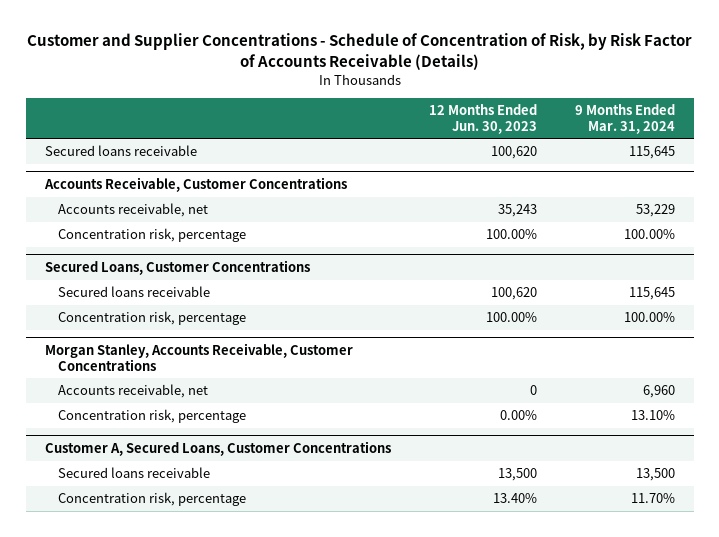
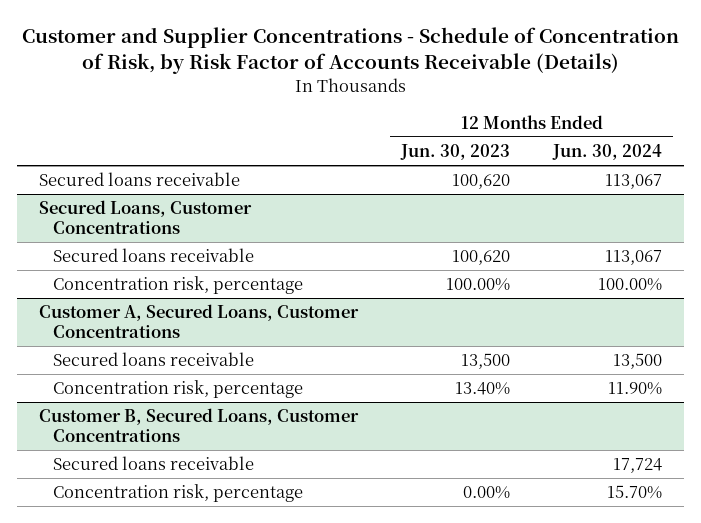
[574,104,675,134] 9 Months Ended Mar. 31, 2024 -> none
none -> [552,144,663,161] Jun. 30, 2024
[43,177,347,193] Accounts Receivable, Customer Concentrations -> none
[57,203,208,218] Accounts receivable, net -> none
[57,228,246,243] Concentration risk, percentage -> none
[44,343,353,371] Morgan Stanley, Accounts Receivable, Customer Concentrations -> none
[57,384,208,399] Accounts receivable, net -> none
[57,409,246,424] Concentration risk, percentage -> none
none -> [38,408,359,442] Customer B, Secured Loans, Customer Concentrations
none -> [52,456,254,471] Secured loans receivable
none -> [52,484,303,503] Concentration risk, percentage

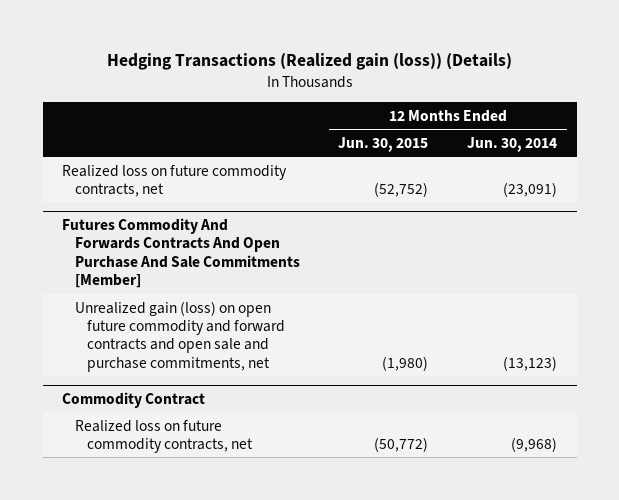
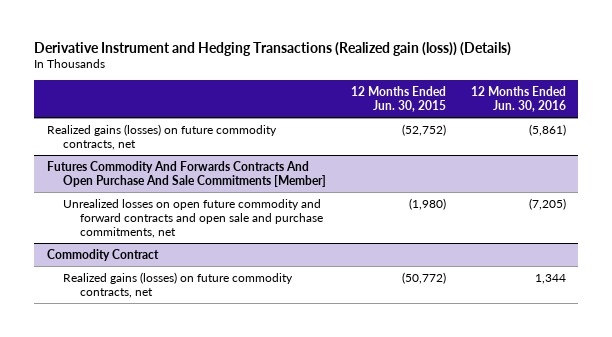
[106,53,512,71] Hedging Transactions (Realized gain (loss)) (Details) -> [34,41,512,56] Derivative Instrument and Hedging Transactions (Realized gain (loss)) (Details)
[467,136,558,152] Jun. 30, 2014 -> none
none -> [470,85,566,112] 12 Months Ended Jun. 30, 2016
[62,164,288,197] Realized loss on future commodity contracts, net -> [46,123,277,150] Realized gains (losses) on future commodity contracts, net
[74,300,286,372] Unrealized gain (loss) on open future commodity and forward contracts and open sale and purchase commitments, net -> [63,198,324,238] Unrealized losses on open future commodity and forward contracts and open sale and purchase commitments, net
[74,419,254,453] Realized loss on future commodity contracts, net -> [63,271,294,298] Realized gains (losses) on future commodity contracts, net

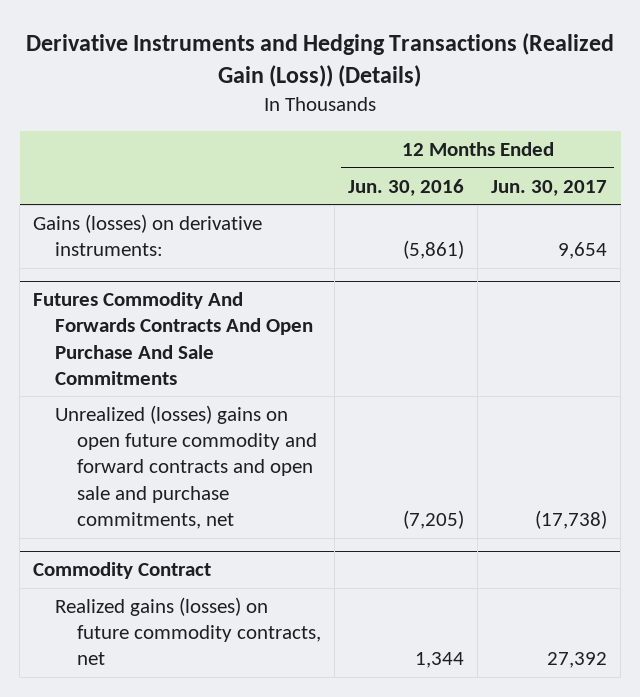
[34,41,512,56] Derivative Instrument and Hedging Transactions (Realized gain (loss)) (Details) -> [26,33,615,87] Derivative Instruments and Hedging Transactions (Realized Gain (Loss)) (Details)
[351,85,447,112] 12 Months Ended Jun. 30, 2015 -> none
none -> [491,179,608,196] Jun. 30, 2017
[46,123,277,150] Realized gains (losses) on future commodity contracts, net -> [33,214,263,257] Gains (losses) on derivative instruments:
[46,160,327,187] Futures Commodity And Forwards Contracts And Open Purchase And Sale Commitments [Member] -> [33,292,314,385] Futures Commodity And Forwards Contracts And Open Purchase And Sale Commitments
[63,198,324,238] Unrealized losses on open future commodity and forward contracts and open sale and purchase commitments, net -> [55,405,318,529] Unrealized (losses) gains on open future commodity and forward contracts and open sale and purchase commitments, net

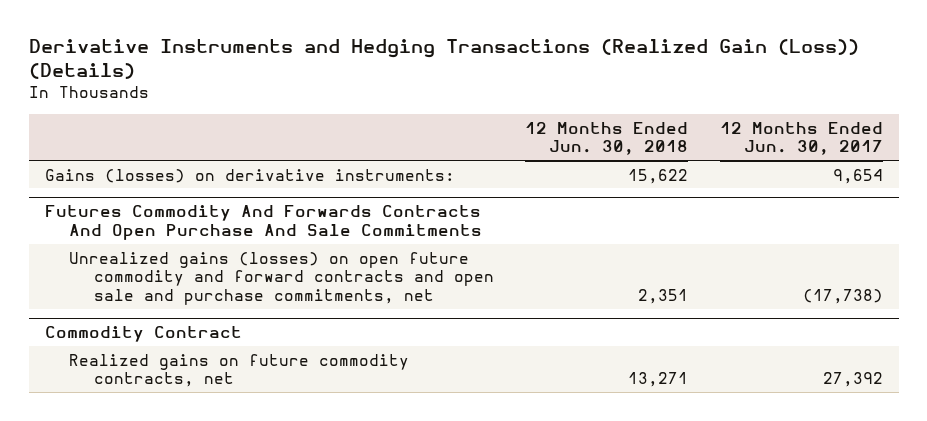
[348,178,465,196] Jun. 30, 2016 -> none
none -> [525,121,689,156] 12 Months Ended Jun. 30, 2018
[55,405,318,529] Unrealized (losses) gains on open future commodity and forward contracts and open sale and purchase commitments, net -> [69,251,494,306] Unrealized gains (losses) on open future commodity and forward contracts and open sale and purchase commitments, net
[55,597,322,666] Realized gains (losses) on future commodity contracts, net -> [69,353,410,388] Realized gains on future commodity contracts, net

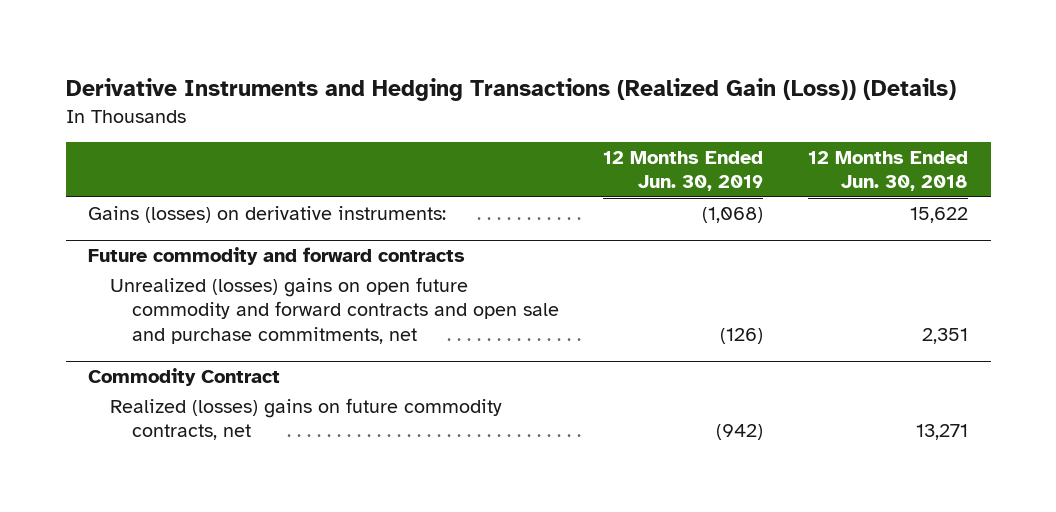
[719,121,883,156] 12 Months Ended Jun. 30, 2017 -> none
none -> [603,150,764,192] 12 Months Ended Jun. 30, 2019
[44,205,483,240] Futures Commodity And Forwards Contracts And Open Purchase And Sale Commitments -> [88,247,466,266] Future commodity and forward contracts
[69,251,494,306] Unrealized gains (losses) on open future commodity and forward contracts and open sale and purchase commitments, net -> [109,276,559,344] Unrealized (losses) gains on open future commodity and forward contracts and open sale and purchase commitments, net
[69,353,410,388] Realized gains on future commodity contracts, net -> [109,397,502,441] Realized (losses) gains on future commodity contracts, net

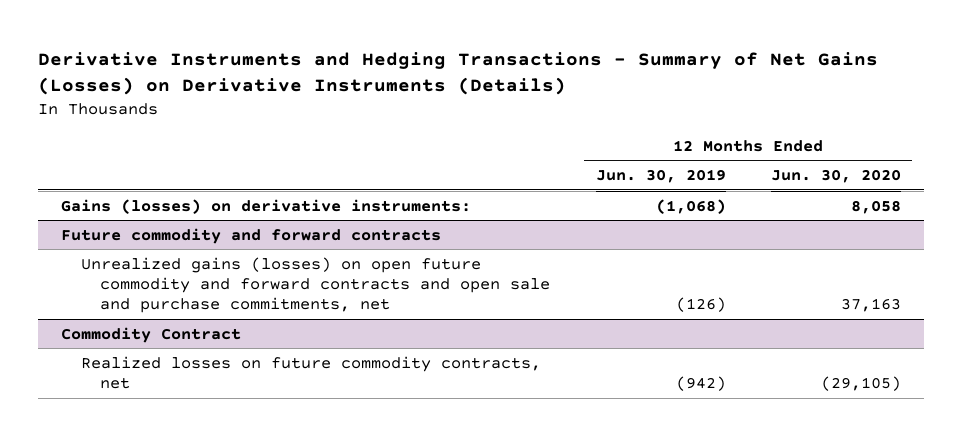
[65,78,956,102] Derivative Instruments and Hedging Transactions (Realized Gain (Loss)) (Details) -> [37,51,878,96] Derivative Instruments and Hedging Transactions - Summary of Net Gains (Losses) on Derivative Instruments (Details)
[808,150,969,192] 12 Months Ended Jun. 30, 2018 -> none
none -> [771,169,902,184] Jun. 30, 2020
[109,276,559,344] Unrealized (losses) gains on open future commodity and forward contracts and open sale and purchase commitments, net -> [80,256,551,314] Unrealized gains (losses) on open future commodity and forward contracts and open sale and purchase commitments, net
[109,397,502,441] Realized (losses) gains on future commodity contracts, net -> [80,355,541,389] Realized losses on future commodity contracts, net

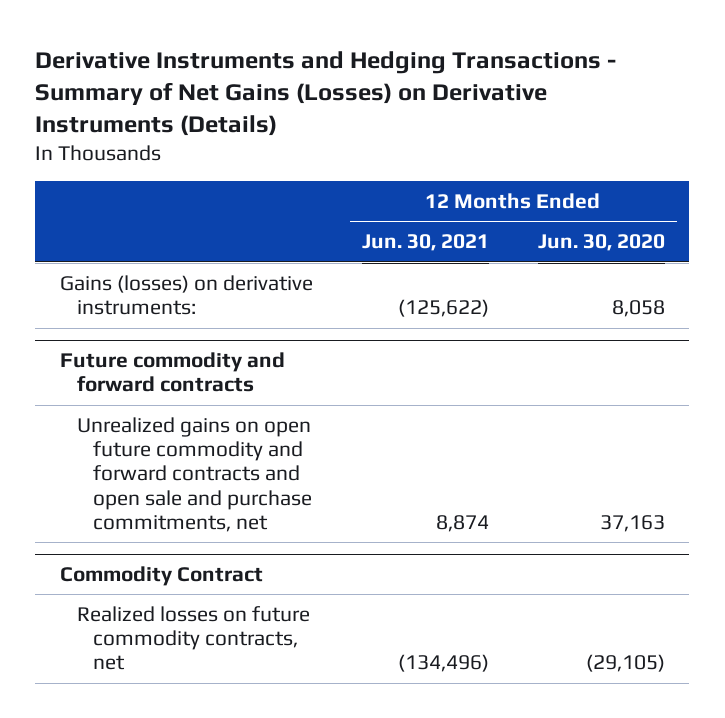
[595,169,726,184] Jun. 30, 2019 -> none
none -> [361,234,489,252] Jun. 30, 2021
[80,256,551,314] Unrealized gains (losses) on open future commodity and forward contracts and open sale and purchase commitments, net -> [76,416,313,533] Unrealized gains on open future commodity and forward contracts and open sale and purchase commitments, net

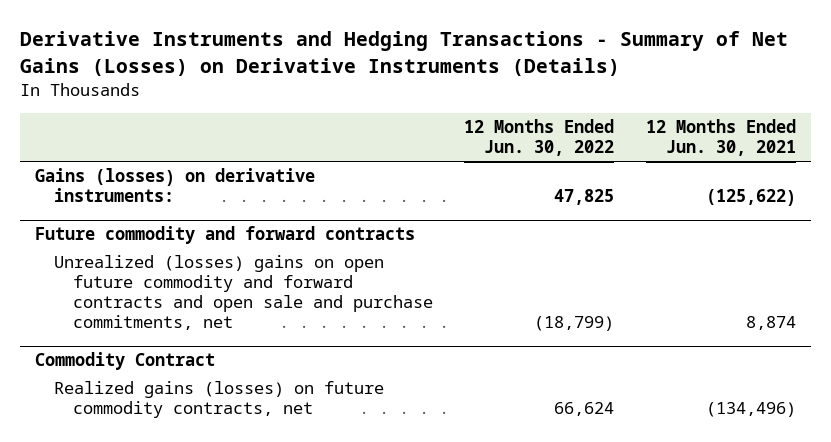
[537,234,665,252] Jun. 30, 2020 -> none
none -> [464,119,615,157] 12 Months Ended Jun. 30, 2022
[76,416,313,533] Unrealized gains on open future commodity and forward contracts and open sale and purchase commitments, net -> [54,255,434,331] Unrealized (losses) gains on open future commodity and forward contracts and open sale and purchase commitments, net
[76,605,310,671] Realized losses on future commodity contracts, net -> [54,381,385,419] Realized gains (losses) on future commodity contracts, net

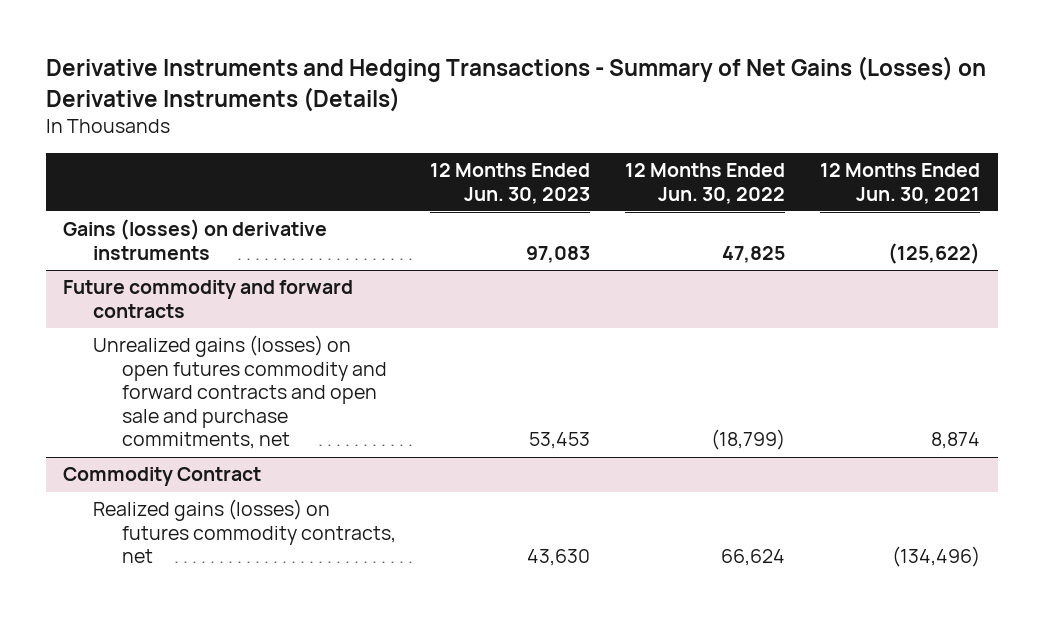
none -> [430,163,591,204] 12 Months Ended Jun. 30, 2023
[35,168,316,203] Gains (losses) on derivative instruments: -> [63,219,328,260] Gains (losses) on derivative instruments
[54,255,434,331] Unrealized (losses) gains on open future commodity and forward contracts and open sale and purchase commitments, net -> [92,335,387,450] Unrealized gains (losses) on open futures commodity and forward contracts and open sale and purchase commitments, net
[54,381,385,419] Realized gains (losses) on future commodity contracts, net -> [92,499,396,564] Realized gains (losses) on futures commodity contracts, net

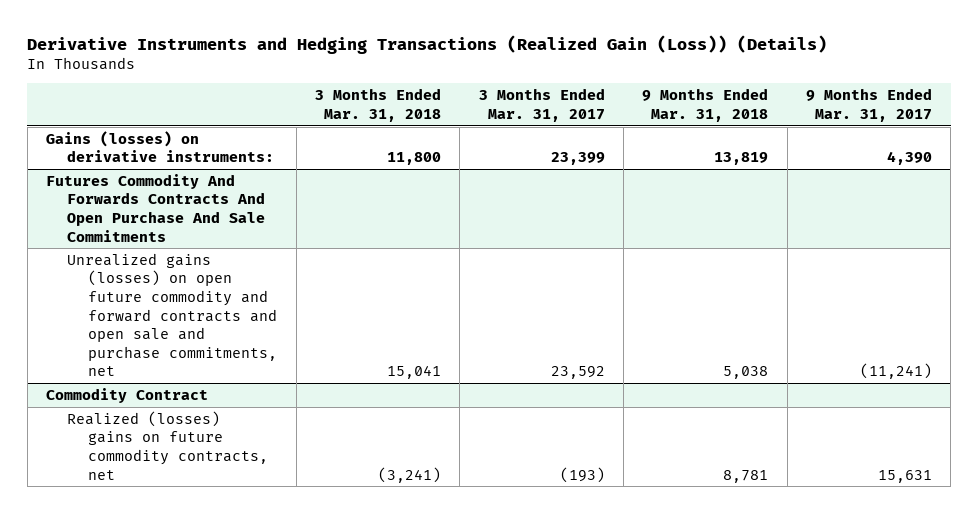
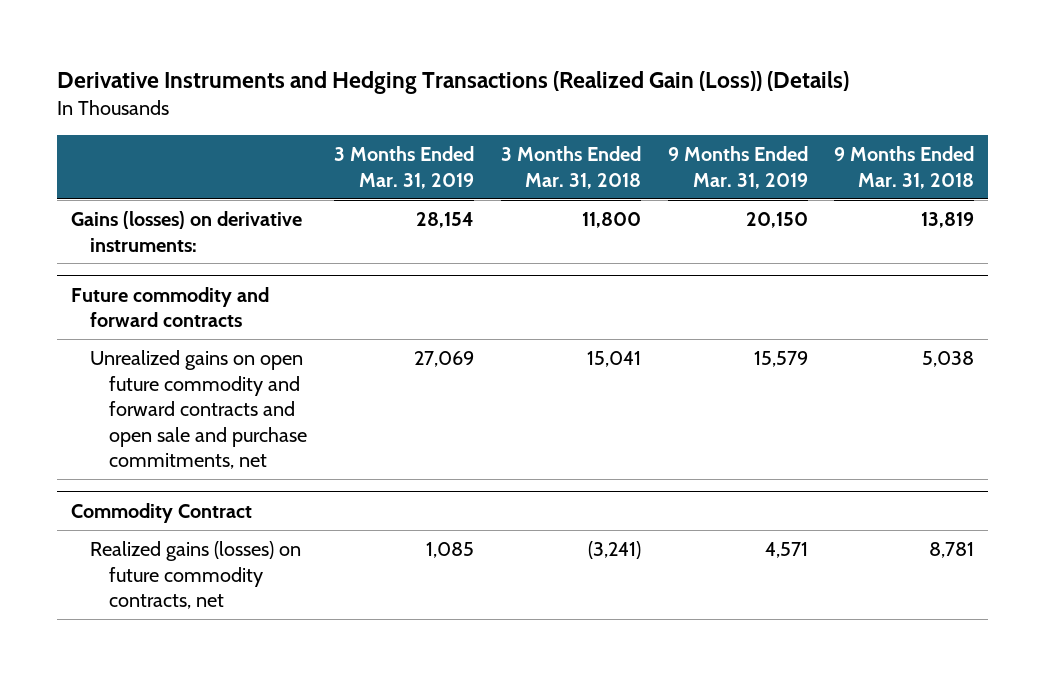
[478,88,605,122] 3 Months Ended Mar. 31, 2017 -> none
[806,88,933,122] 9 Months Ended Mar. 31, 2017 -> none
none -> [333,146,474,189] 3 Months Ended Mar. 31, 2019
none -> [667,146,808,189] 9 Months Ended Mar. 31, 2019
[46,173,266,242] Futures Commodity And Forwards Contracts And Open Purchase And Sale Commitments -> [70,286,269,328] Future commodity and forward contracts
[67,252,278,377] Unrealized gains (losses) on open future commodity and forward contracts and open sale and purchase commitments, net -> [89,349,307,470] Unrealized gains on open future commodity and forward contracts and open sale and purchase commitments, net
[67,410,269,480] Realized (losses) gains on future commodity contracts, net -> [89,540,301,610] Realized gains (losses) on future commodity contracts, net

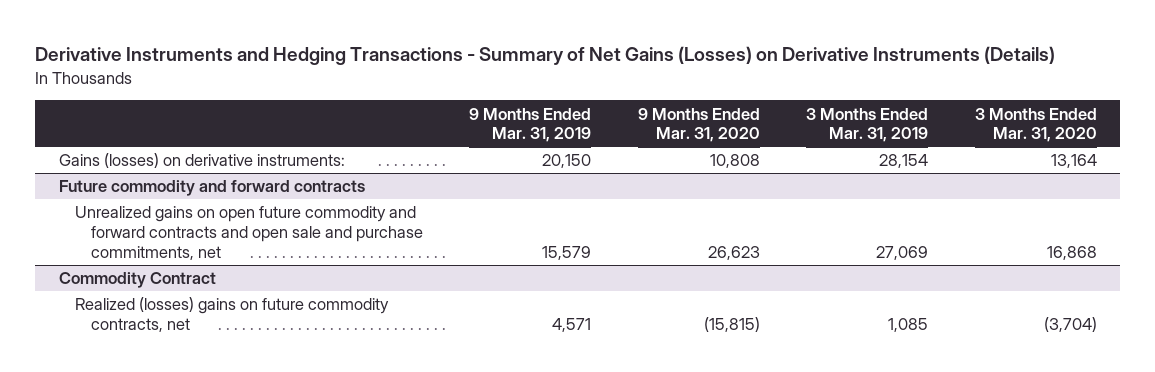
[57,71,850,95] Derivative Instruments and Hedging Transactions (Realized Gain (Loss)) (Details) -> [35,46,1056,66] Derivative Instruments and Hedging Transactions - Summary of Net Gains (Losses) on Derivative Instruments (Details)
[500,146,641,189] 3 Months Ended Mar. 31, 2018 -> none
[834,146,975,189] 9 Months Ended Mar. 31, 2018 -> none
none -> [637,107,760,143] 9 Months Ended Mar. 31, 2020
none -> [974,107,1097,143] 3 Months Ended Mar. 31, 2020
[89,540,301,610] Realized gains (losses) on future commodity contracts, net -> [74,297,389,332] Realized (losses) gains on future commodity contracts, net

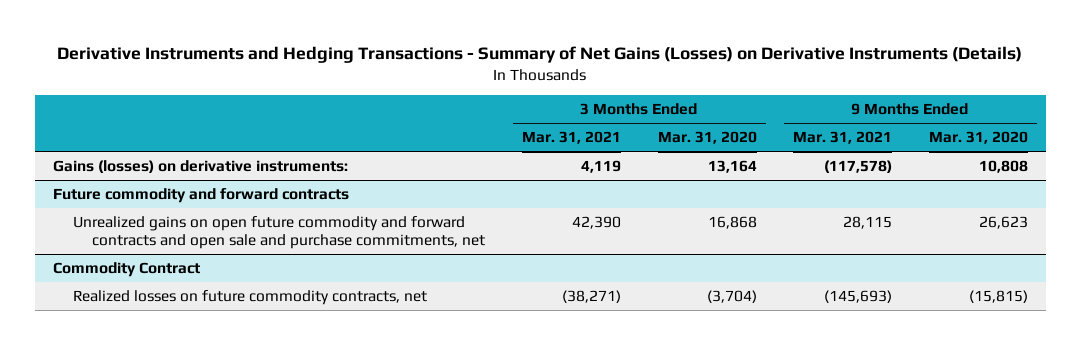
[469,107,592,143] 9 Months Ended Mar. 31, 2019 -> none
[806,107,929,143] 3 Months Ended Mar. 31, 2019 -> none
none -> [522,131,622,145] Mar. 31, 2021
none -> [793,131,893,145] Mar. 31, 2021
[74,297,389,332] Realized (losses) gains on future commodity contracts, net -> [72,290,427,306] Realized losses on future commodity contracts, net

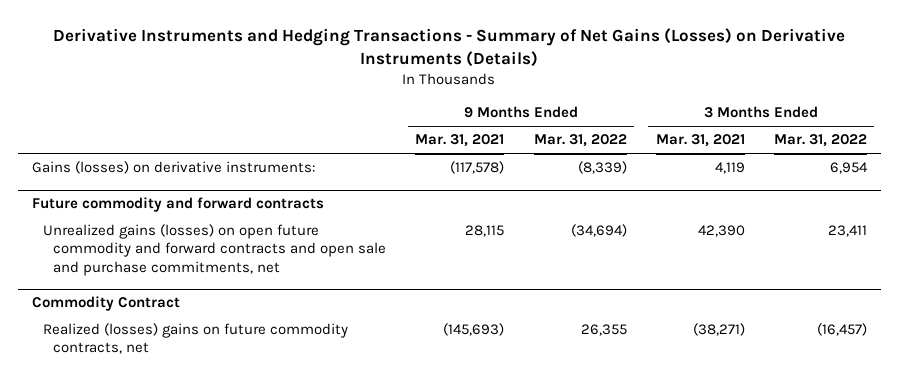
[657,131,757,145] Mar. 31, 2020 -> none
[928,131,1028,145] Mar. 31, 2020 -> none
none -> [533,134,627,148] Mar. 31, 2022
none -> [773,134,867,148] Mar. 31, 2022
[72,216,486,250] Unrealized gains on open future commodity and forward contracts and open sale and purchase commitments, net -> [42,224,387,276] Unrealized gains (losses) on open future commodity and forward contracts and open sale and purchase commitments, net
[72,290,427,306] Realized losses on future commodity contracts, net -> [42,323,348,355] Realized (losses) gains on future commodity contracts, net

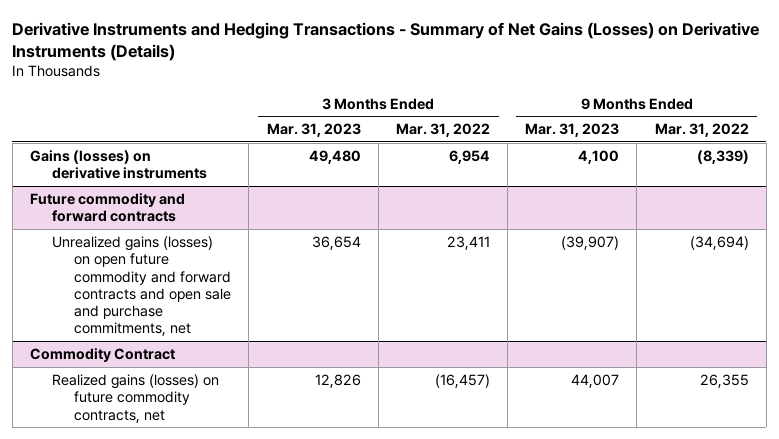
[415,134,505,148] Mar. 31, 2021 -> none
[655,134,745,148] Mar. 31, 2021 -> none
none -> [266,123,361,138] Mar. 31, 2023
none -> [525,123,620,138] Mar. 31, 2023
[32,161,316,175] Gains (losses) on derivative instruments: -> [29,149,208,180] Gains (losses) on derivative instruments
[42,323,348,355] Realized (losses) gains on future commodity contracts, net -> [52,373,220,423] Realized gains (losses) on future commodity contracts, net

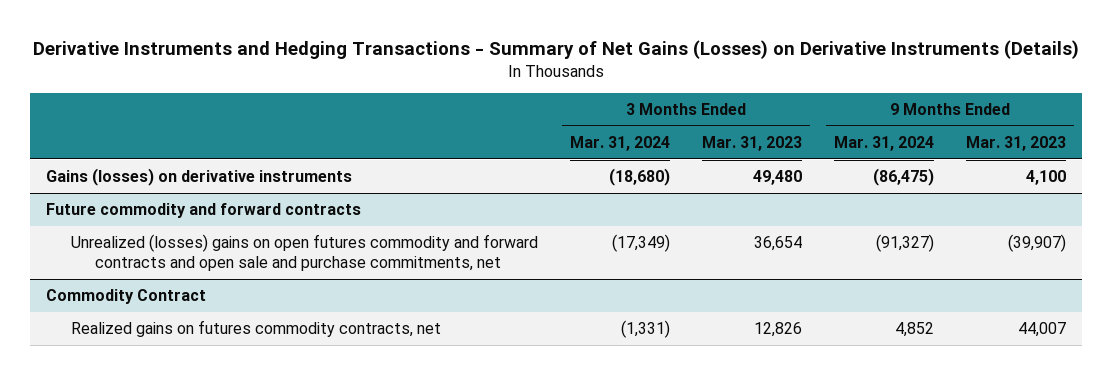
[395,123,490,138] Mar. 31, 2022 -> none
[654,123,749,138] Mar. 31, 2022 -> none
none -> [569,136,670,152] Mar. 31, 2024
none -> [834,136,935,152] Mar. 31, 2024
[52,235,232,337] Unrealized gains (losses) on open future commodity and forward contracts and open sale and purchase commitments, net -> [70,234,538,272] Unrealized (losses) gains on open futures commodity and forward contracts and open sale and purchase commitments, net
[52,373,220,423] Realized gains (losses) on future commodity contracts, net -> [70,320,441,338] Realized gains on futures commodity contracts, net

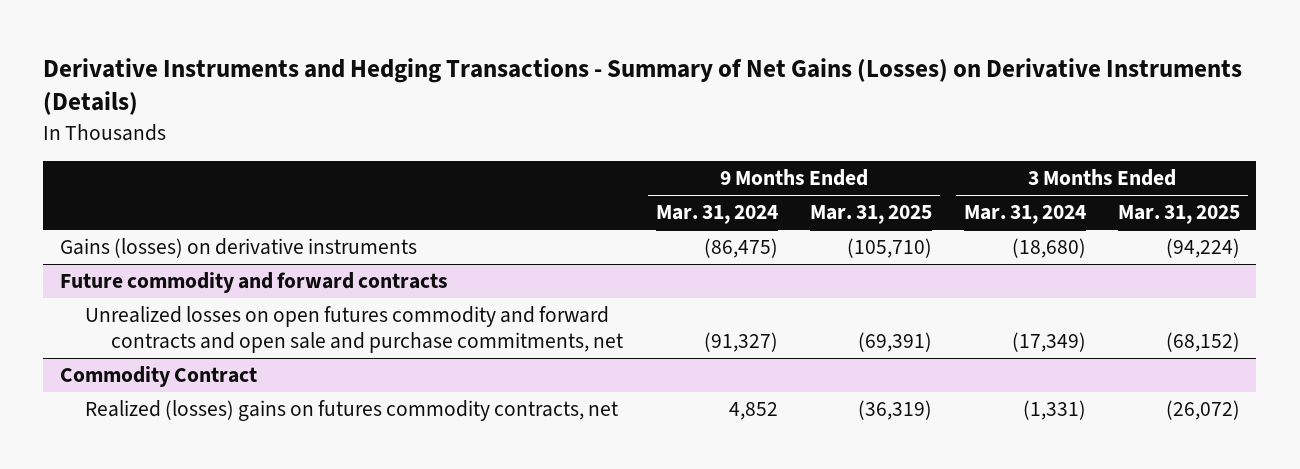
[701,136,802,152] Mar. 31, 2023 -> none
[966,136,1067,152] Mar. 31, 2023 -> none
none -> [809,205,932,225] Mar. 31, 2025
none -> [1118,205,1241,225] Mar. 31, 2025
[70,234,538,272] Unrealized (losses) gains on open futures commodity and forward contracts and open sale and purchase commitments, net -> [85,306,624,353] Unrealized losses on open futures commodity and forward contracts and open sale and purchase commitments, net
[70,320,441,338] Realized gains on futures commodity contracts, net -> [85,400,619,422] Realized (losses) gains on futures commodity contracts, net

